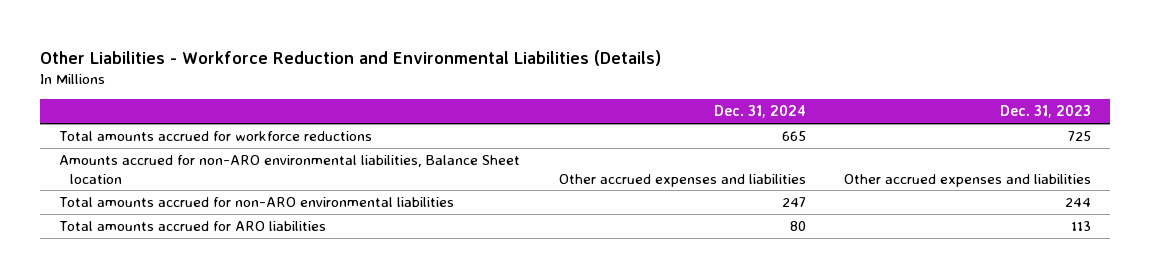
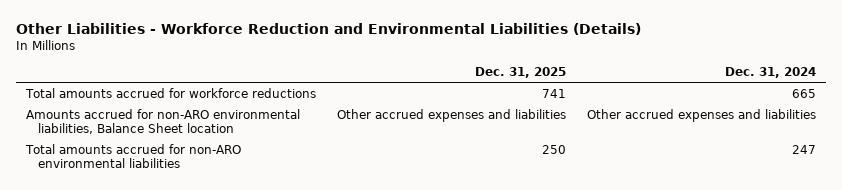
[1000,105,1092,119] Dec. 31, 2023 -> none
none -> [474,67,566,79] Dec. 31, 2025
[59,221,327,232] Total amounts accrued for ARO liabilities -> none

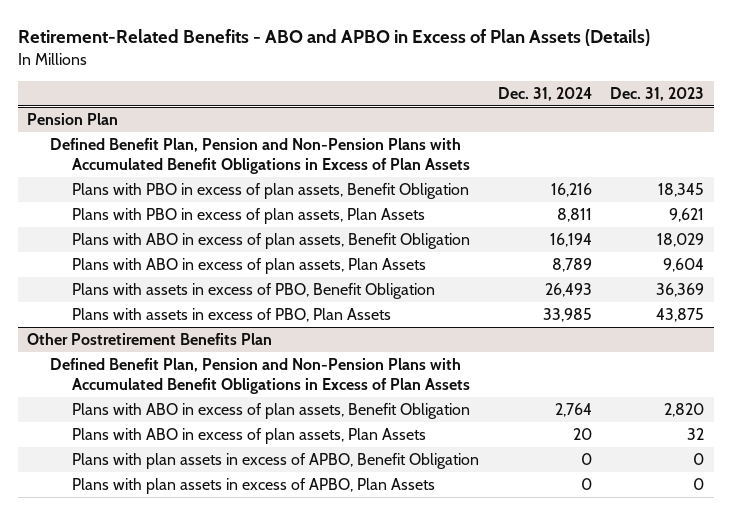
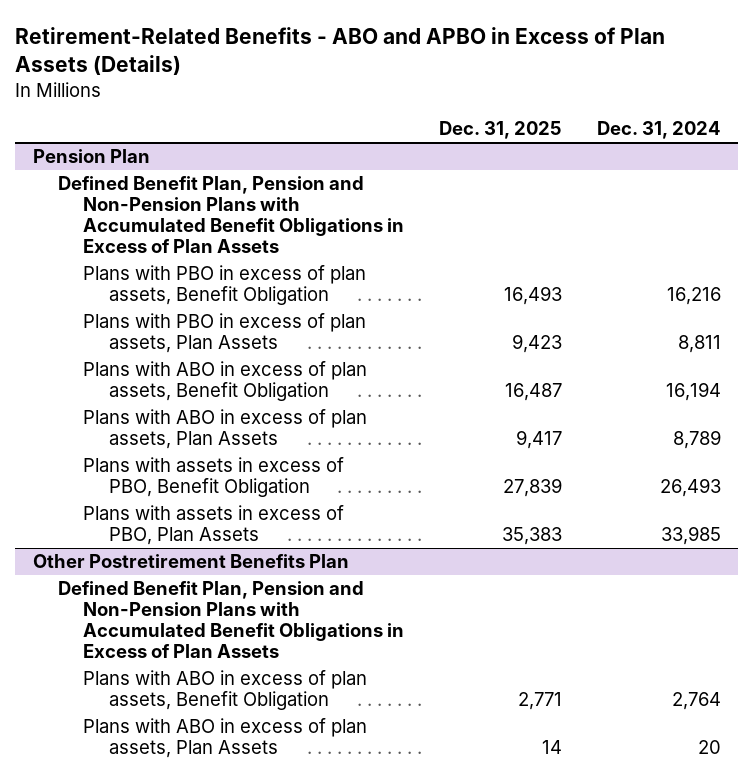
[610,87,705,102] Dec. 31, 2023 -> none
none -> [439,121,563,140] Dec. 31, 2025
[72,453,480,470] Plans with plan assets in excess of APBO, Benefit Obligation -> none
[72,478,436,495] Plans with plan assets in excess of APBO, Plan Assets -> none

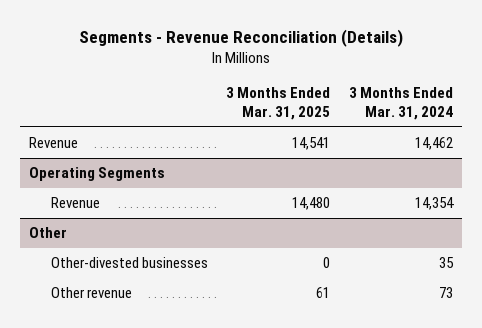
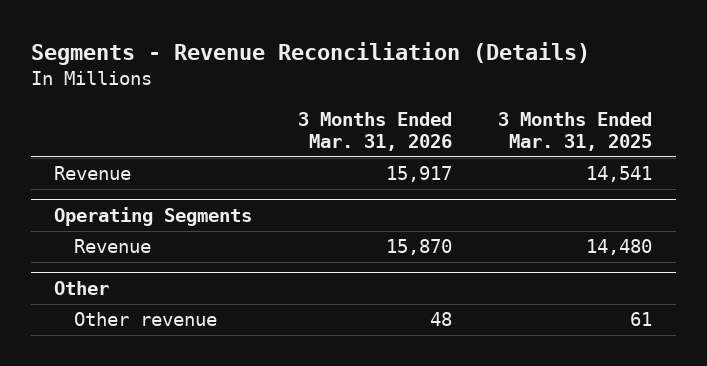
[348,87,453,121] 3 Months Ended Mar. 31, 2024 -> none
none -> [298,112,453,151] 3 Months Ended Mar. 31, 2026
[50,257,208,269] Other-divested businesses -> none

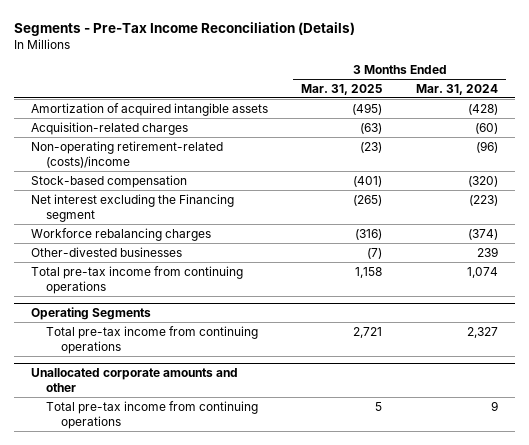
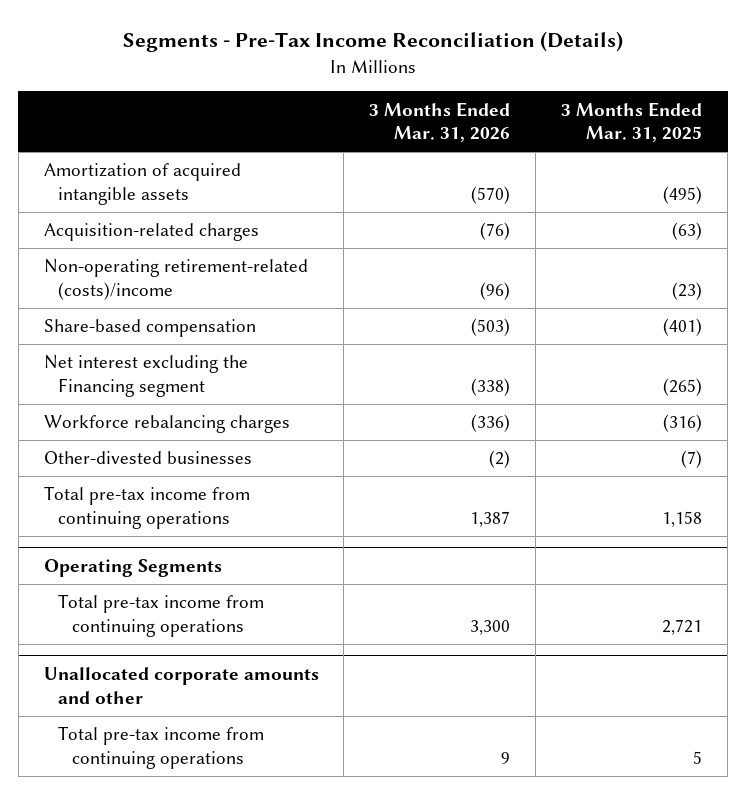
[415,83,498,95] Mar. 31, 2024 -> none
none -> [369,101,511,143] 3 Months Ended Mar. 31, 2026
[30,174,187,188] Stock-based compensation -> [43,319,256,338] Share-based compensation

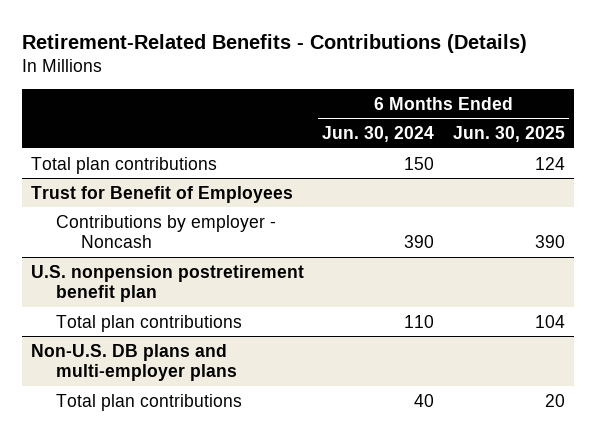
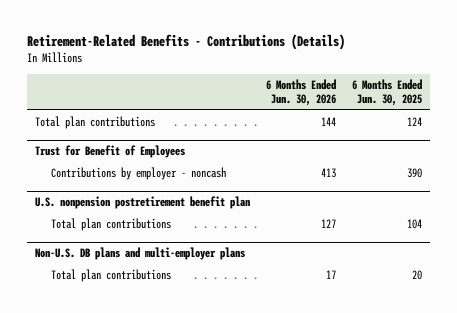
[322,126,435,143] Jun. 30, 2024 -> none
none -> [265,79,336,107] 6 Months Ended Jun. 30, 2026
[55,214,276,249] Contributions by employer - Noncash -> [51,167,227,181] Contributions by employer - noncash

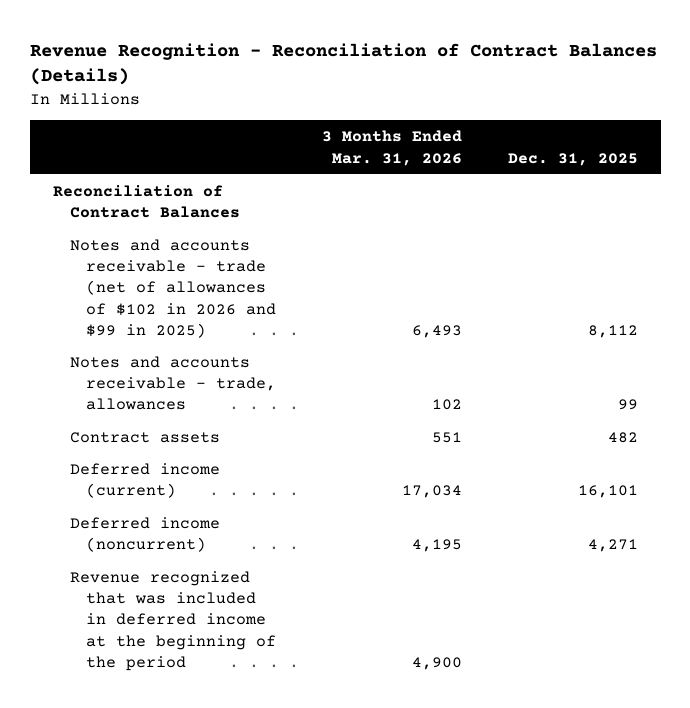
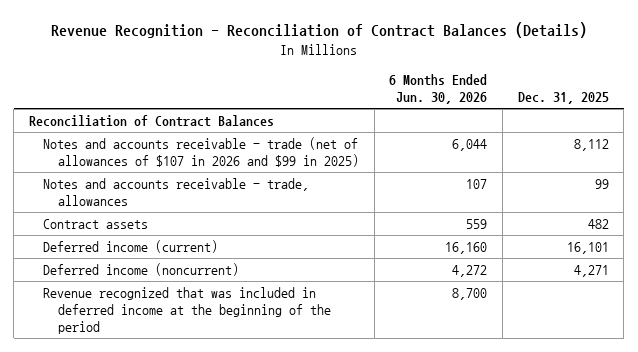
[322,130,463,166] 3 Months Ended Mar. 31, 2026 -> none
none -> [389,74,488,105] 6 Months Ended Jun. 30, 2026
[69,238,277,339] Notes and accounts receivable - trade (net of allowances of $102 in 2026 and $99 in 2025) -> [43,137,359,168] Notes and accounts receivable - trade (net of allowances of $107 in 2026 and $99 in 2025)

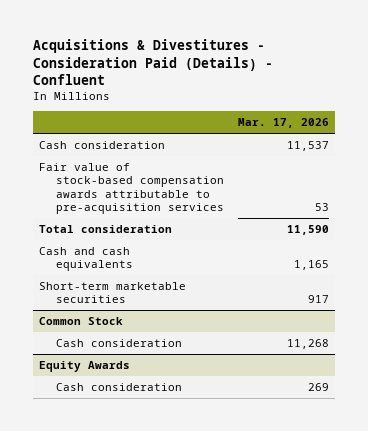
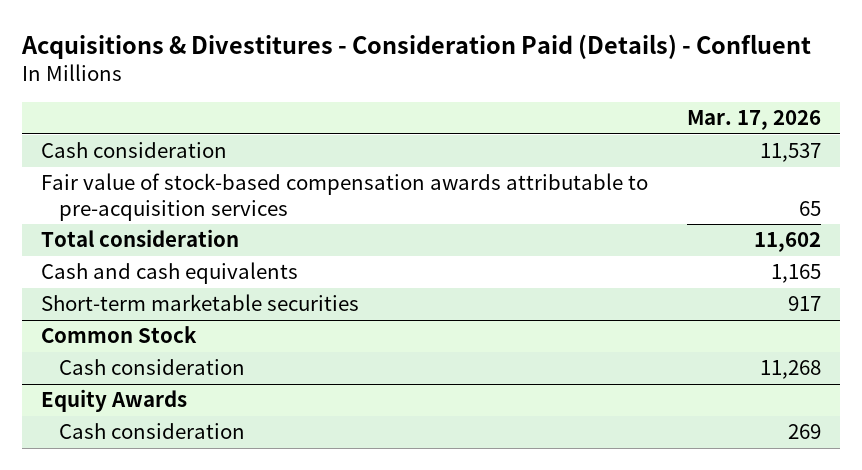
[314,203,329,212] 53 -> [798,200,821,216] 65
[286,224,329,235] 11,590 -> [753,232,821,253] 11,602

